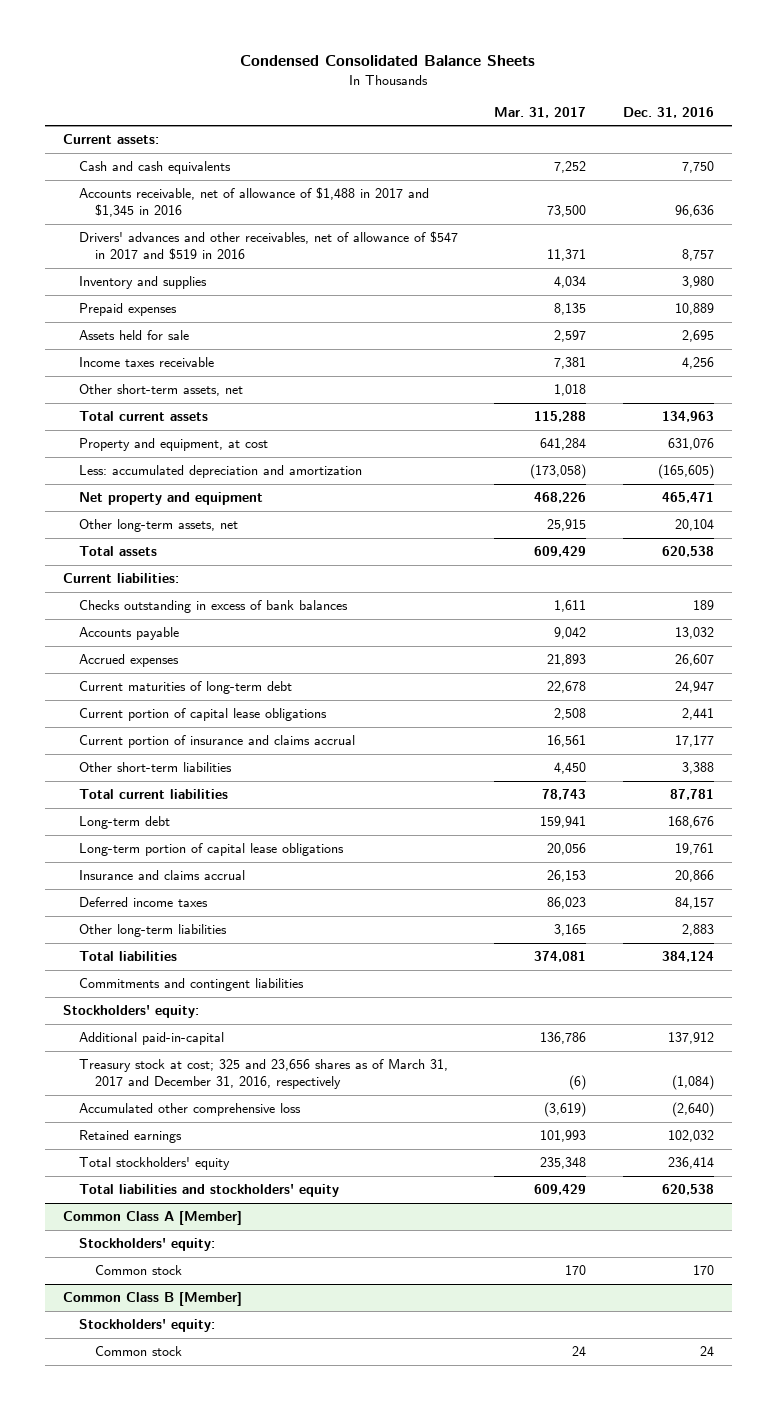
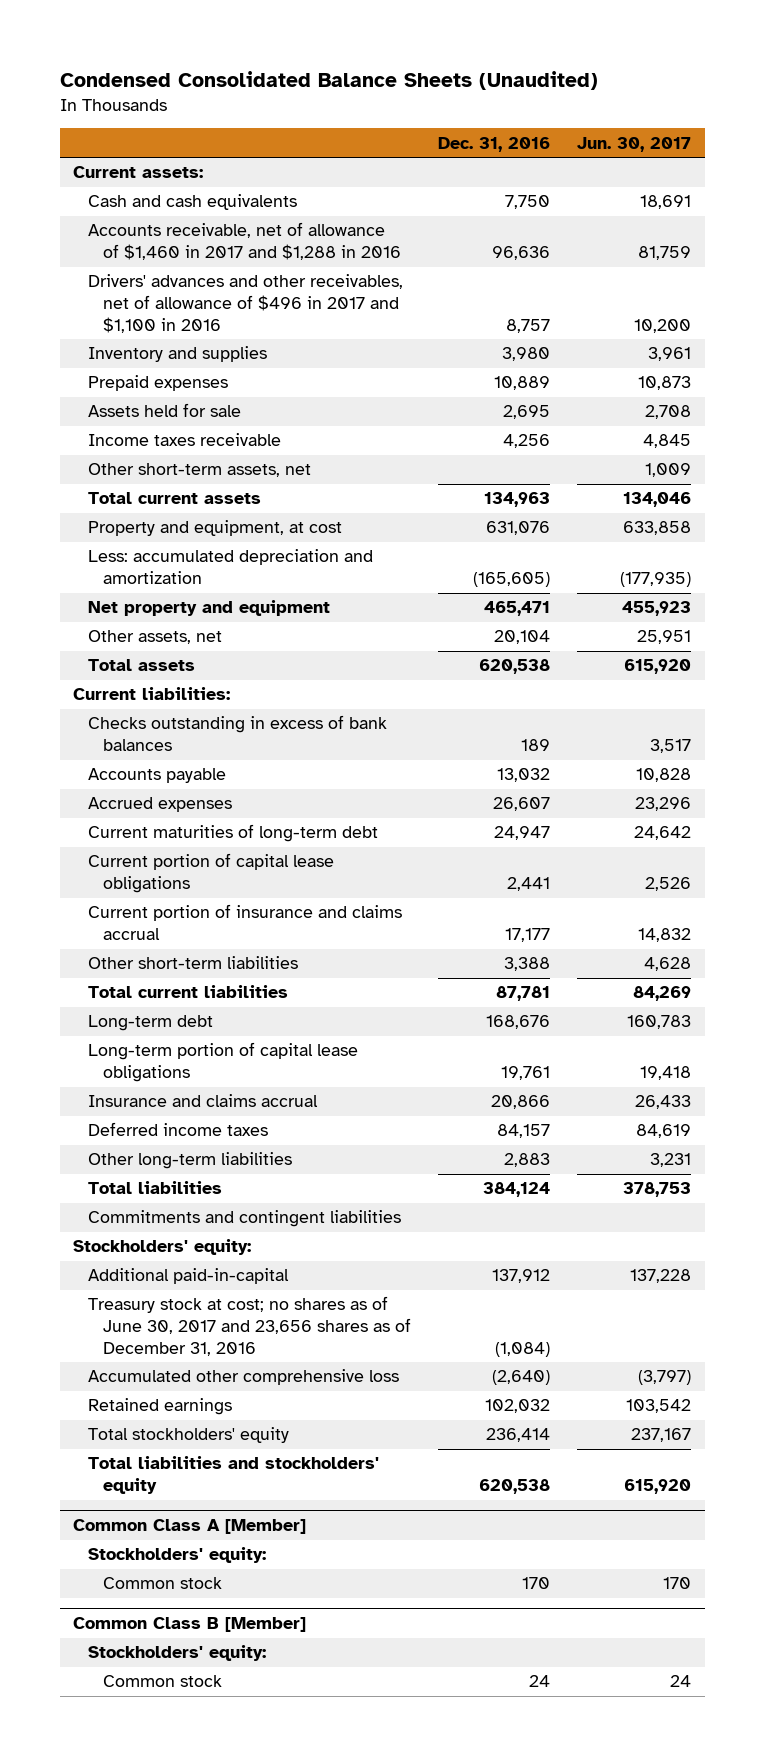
[240,55,536,67] Condensed Consolidated Balance Sheets -> [59,70,598,90] Condensed Consolidated Balance Sheets (Unaudited)
[494,106,587,118] Mar. 31, 2017 -> none
none -> [577,136,692,152] Jun. 30, 2017
[79,187,430,218] Accounts receivable, net of allowance of $1,488 in 2017 and $1,345 in 2016 -> [88,222,401,261] Accounts receivable, net of allowance of $1,460 in 2017 and $1,288 in 2016
[79,231,459,261] Drivers' advances and other receivables, net of allowance of $547 in 2017 and $519 in 2016 -> [88,274,404,333] Drivers' advances and other receivables, net of allowance of $496 in 2017 and $1,100 in 2016
[79,519,239,533] Other long-term assets, net -> [88,630,223,645] Other assets, net
[79,1059,449,1090] Treasury stock at cost; 325 and 23,656 shares as of March 31, 2017 and December 31, 2016, respectively -> [88,1296,411,1356] Treasury stock at cost; no shares as of June 30, 2017 and 23,656 shares as of December 31, 2016

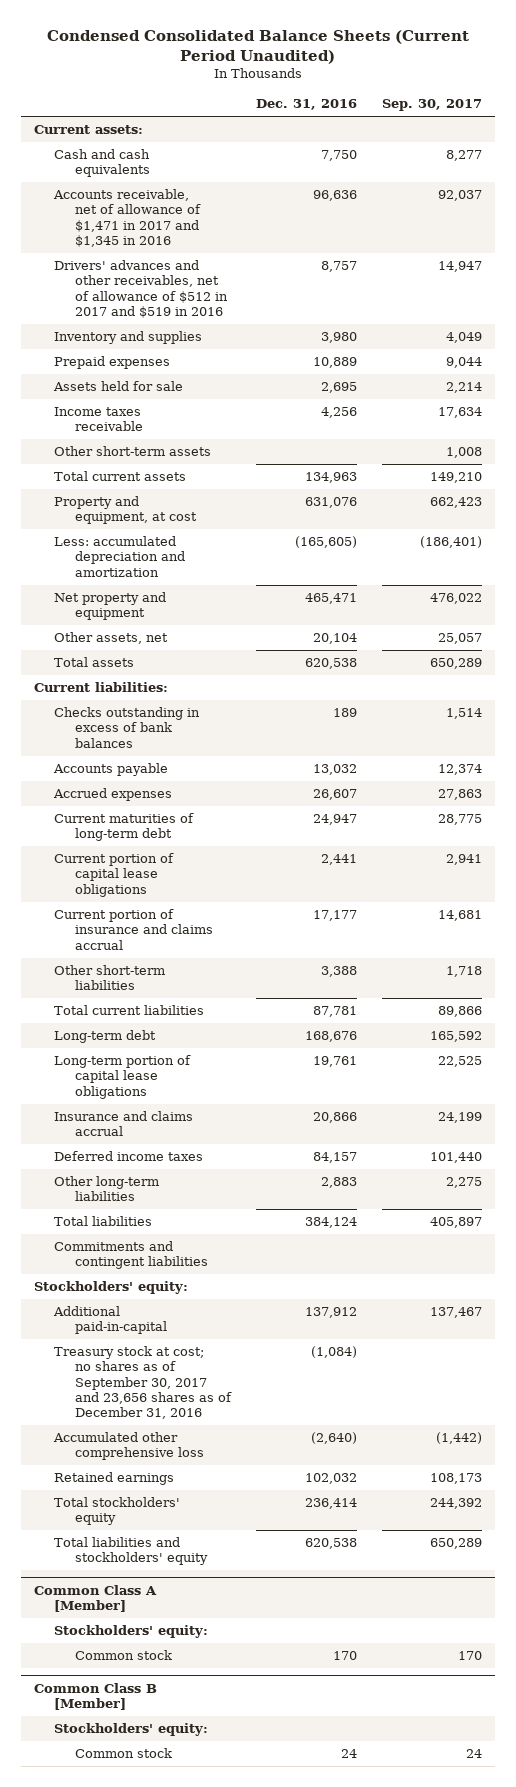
[59,70,598,90] Condensed Consolidated Balance Sheets (Unaudited) -> [47,29,470,64] Condensed Consolidated Balance Sheets (Current Period Unaudited)
[577,136,692,152] Jun. 30, 2017 -> none
none -> [382,99,483,112] Sep. 30, 2017
[88,222,401,261] Accounts receivable, net of allowance of $1,460 in 2017 and $1,288 in 2016 -> [53,189,201,247] Accounts receivable, net of allowance of $1,471 in 2017 and $1,345 in 2016
[88,274,404,333] Drivers' advances and other receivables, net of allowance of $496 in 2017 and $1,100 in 2016 -> [54,260,228,318] Drivers' advances and other receivables, net of allowance of $512 in 2017 and $519 in 2016
[88,463,312,478] Other short-term assets, net -> [54,446,212,457] Other short-term assets
[88,1296,411,1356] Treasury stock at cost; no shares as of June 30, 2017 and 23,656 shares as of December 31, 2016 -> [54,1346,232,1420] Treasury stock at cost; no shares as of September 30, 2017 and 23,656 shares as of December 31, 2016

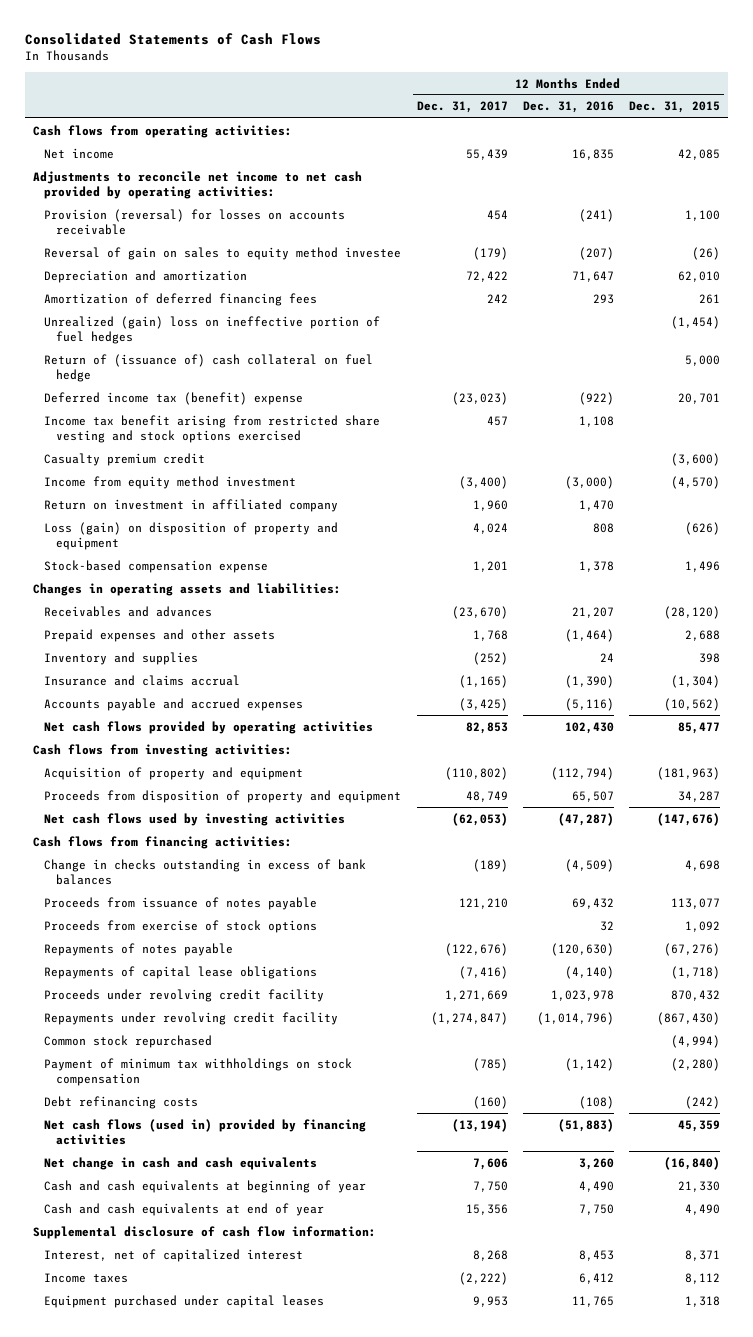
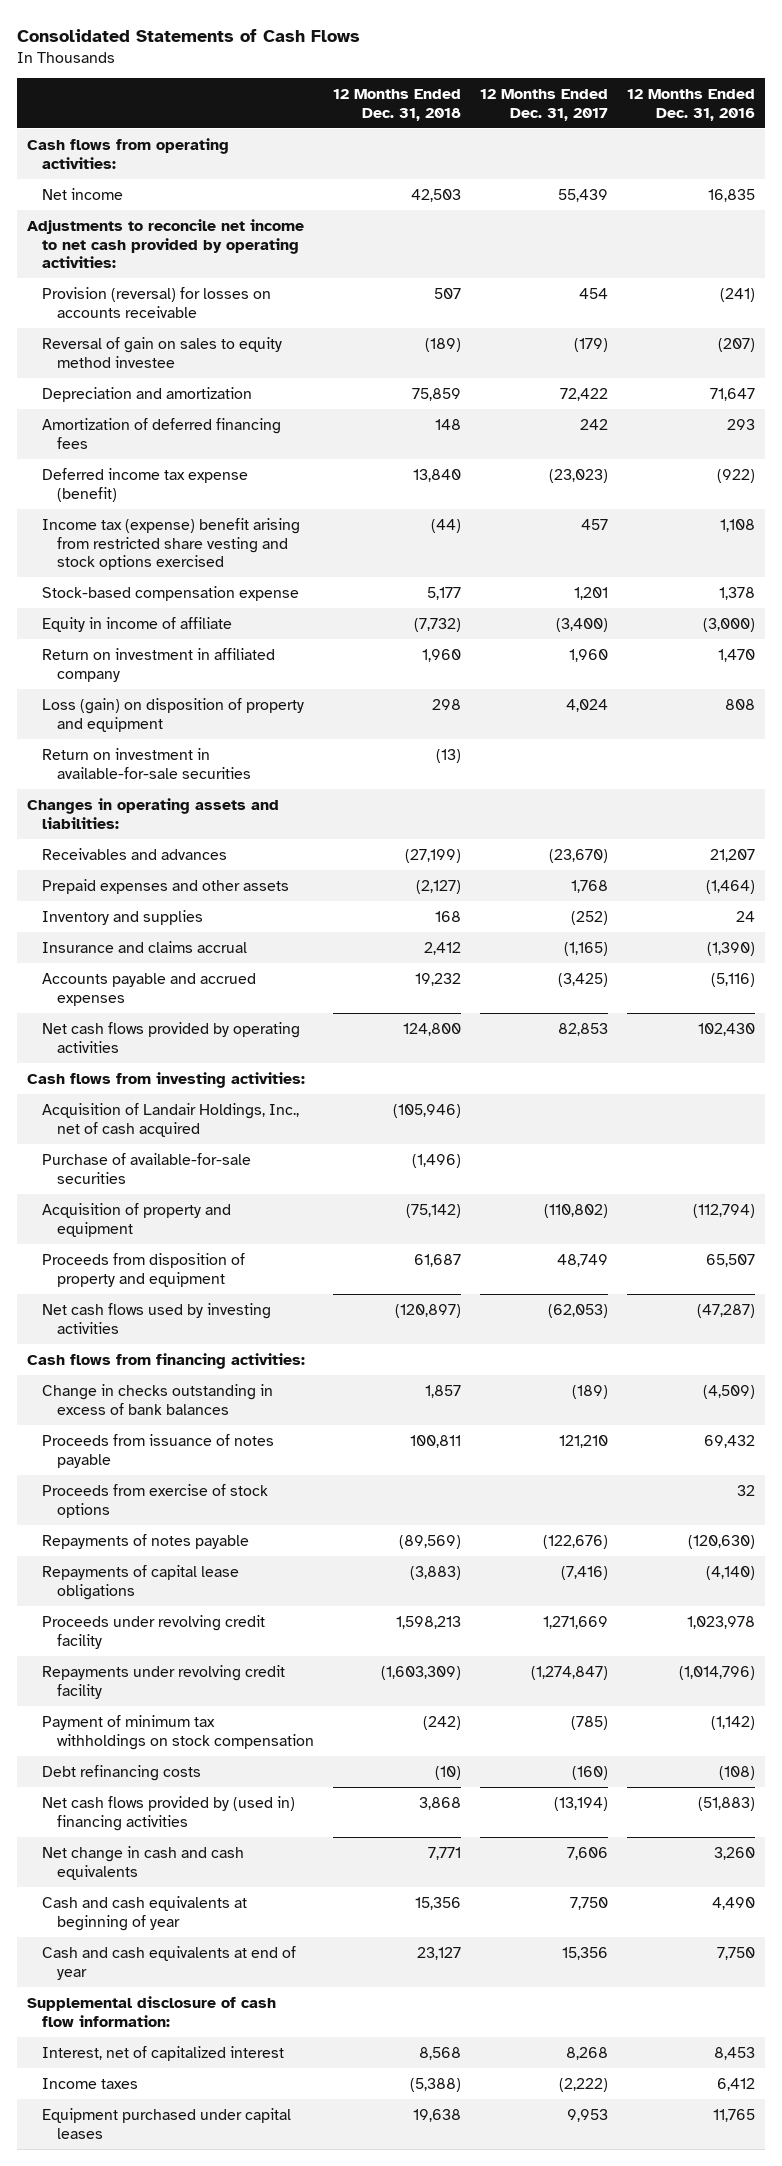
[629,101,721,114] Dec. 31, 2015 -> none
none -> [333,89,462,121] 12 Months Ended Dec. 31, 2018
[44,315,381,344] Unrealized (gain) loss on ineffective portion of fuel hedges -> none
[44,353,374,382] Return of (issuance of) cash collateral on fuel hedge -> none
[44,452,206,466] Casualty premium credit -> none
[44,391,304,405] Deferred income tax (benefit) expense -> [42,467,249,502] Deferred income tax expense (benefit)
[44,414,381,443] Income tax benefit arising from restricted share vesting and stock options exercised -> [42,517,301,571] Income tax (expense) benefit arising from restricted share vesting and stock options exercised
[44,559,269,573] Stock-based compensation expense -> [42,585,300,601] Stock-based compensation expense
[44,475,297,489] Income from equity method investment -> [42,616,233,632] Equity in income of affiliate
none -> [42,747,252,779] Return on investment in available-for-sale securities
none -> [42,1102,300,1137] Acquisition of Landair Holdings, Inc., net of cash acquired
none -> [42,1152,252,1184] Purchase of available-for-sale securities
[44,1034,213,1048] Common stock repurchased -> none
[44,1118,367,1145] Net cash flows (used in) provided by financing activities -> [42,1795,296,1831] Net cash flows provided by (used in) financing activities

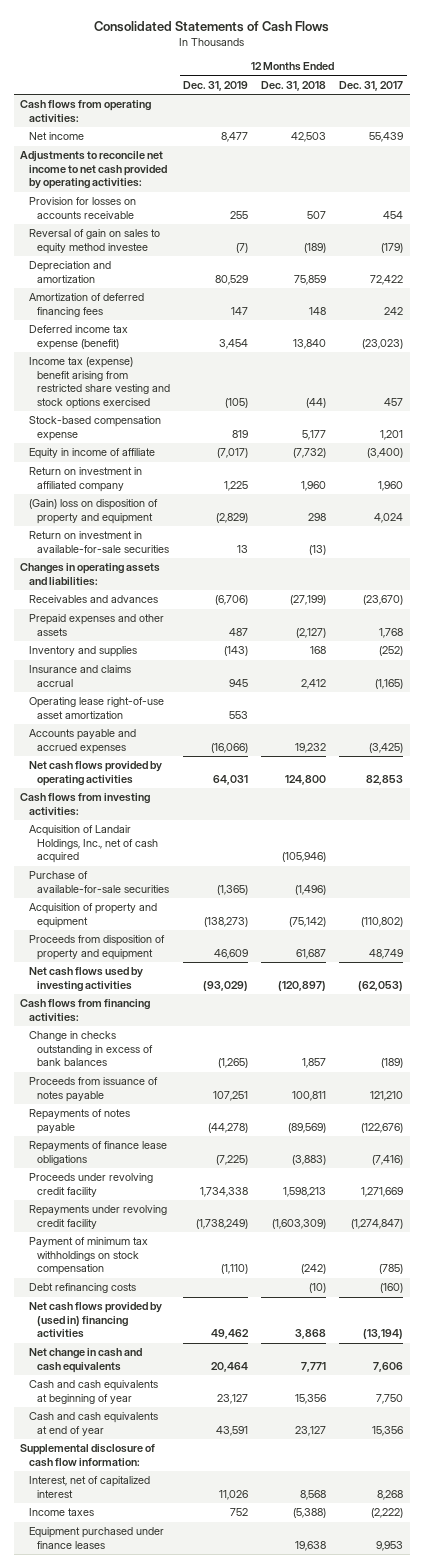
[627,89,756,121] 12 Months Ended Dec. 31, 2016 -> none
none -> [183,81,249,92] Dec. 31, 2019
[42,286,272,318] Provision (reversal) for losses on accounts receivable -> [28,197,136,219] Provision for losses on accounts receivable
[42,697,305,732] Loss (gain) on disposition of property and equipment -> [28,499,158,524] (Gain) loss on disposition of property and equipment
none -> [28,697,164,719] Operating lease right-of-use asset amortization
[42,1483,269,1518] Proceeds from exercise of stock options -> none
[42,1564,240,1600] Repayments of capital lease obligations -> [28,1141,167,1165] Repayments of finance lease obligations
[42,2107,292,2139] Equipment purchased under capital leases -> [28,1527,164,1549] Equipment purchased under finance leases

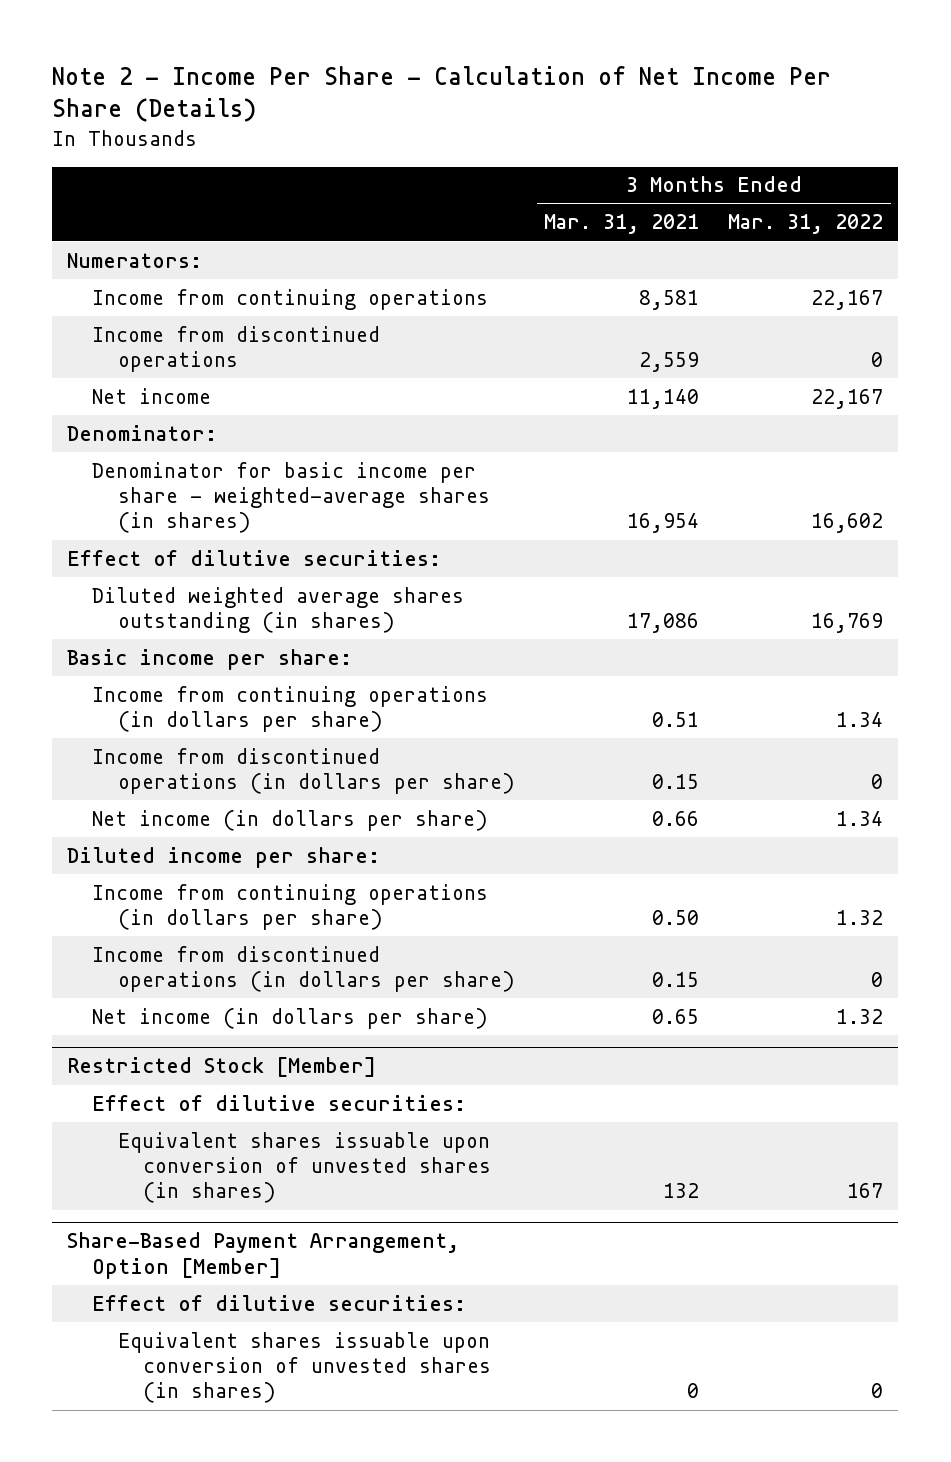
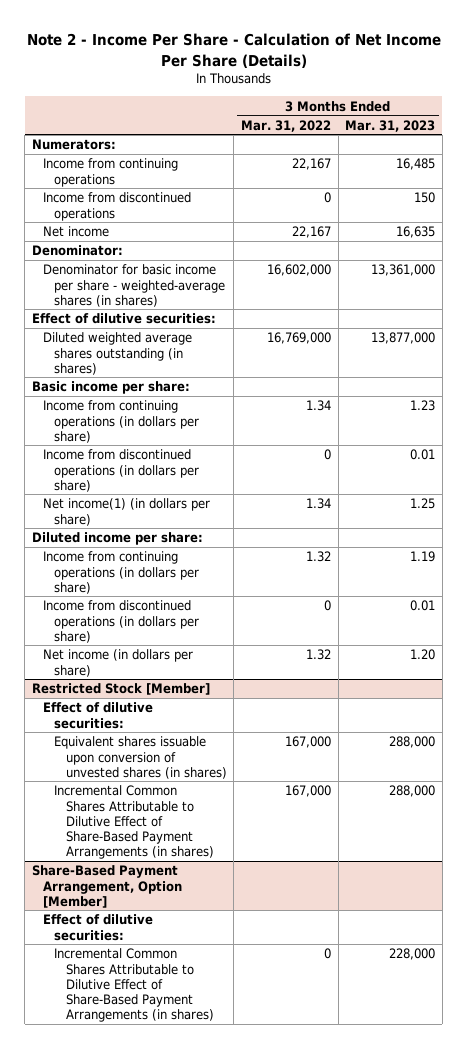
[543,214,699,235] Mar. 31, 2021 -> none
none -> [345,119,436,132] Mar. 31, 2023
[811,513,884,534] 16,602 -> [266,264,331,277] 16,602,000
[811,613,884,634] 16,769 -> [266,332,331,345] 16,769,000
[92,809,489,831] Net income (in dollars per share) -> [43,498,211,526] Net income(1) (in dollars per share)
[847,1183,884,1199] 167 -> [284,736,331,749] 167,000
none -> [54,785,214,860] Incremental Common Shares Attributable to Dilutive Effect of Share-Based Payment Arrangements (in shares)
[117,1331,491,1404] Equivalent shares issuable upon conversion of unvested shares (in shares) -> [54,948,214,1023] Incremental Common Shares Attributable to Dilutive Effect of Share-Based Payment Arrangements (in shares)

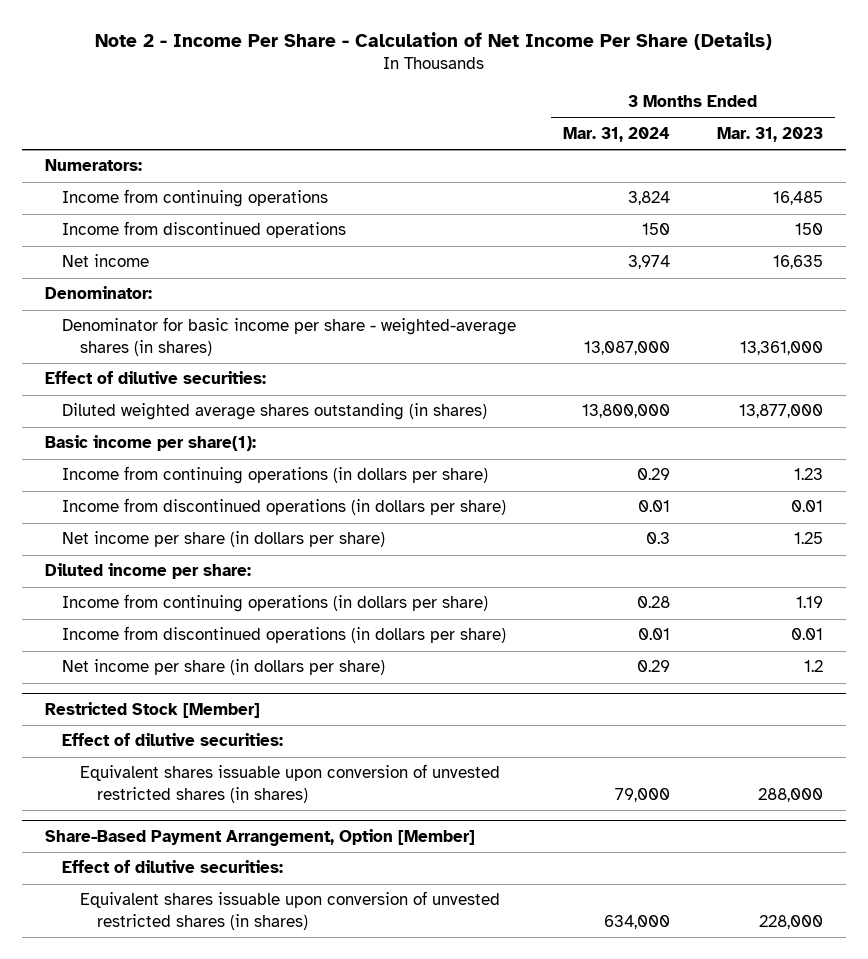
[240,119,331,132] Mar. 31, 2022 -> none
none -> [563,126,671,142] Mar. 31, 2024
[32,381,191,395] Basic income per share: -> [44,435,256,452] Basic income per share(1):
[43,498,211,526] Net income(1) (in dollars per share) -> [62,531,386,548] Net income per share (in dollars per share)
[43,649,194,677] Net income (in dollars per share) -> [62,659,386,676] Net income per share (in dollars per share)
[410,649,436,661] 1.20 -> [803,660,823,673] 1.2
[54,736,227,779] Equivalent shares issuable upon conversion of unvested shares (in shares) -> none
[54,785,214,860] Incremental Common Shares Attributable to Dilutive Effect of Share-Based Payment Arrangements (in shares) -> [79,764,500,803] Equivalent shares issuable upon conversion of unvested restricted shares (in shares)
[54,948,214,1023] Incremental Common Shares Attributable to Dilutive Effect of Share-Based Payment Arrangements (in shares) -> [79,891,500,930] Equivalent shares issuable upon conversion of unvested restricted shares (in shares)

